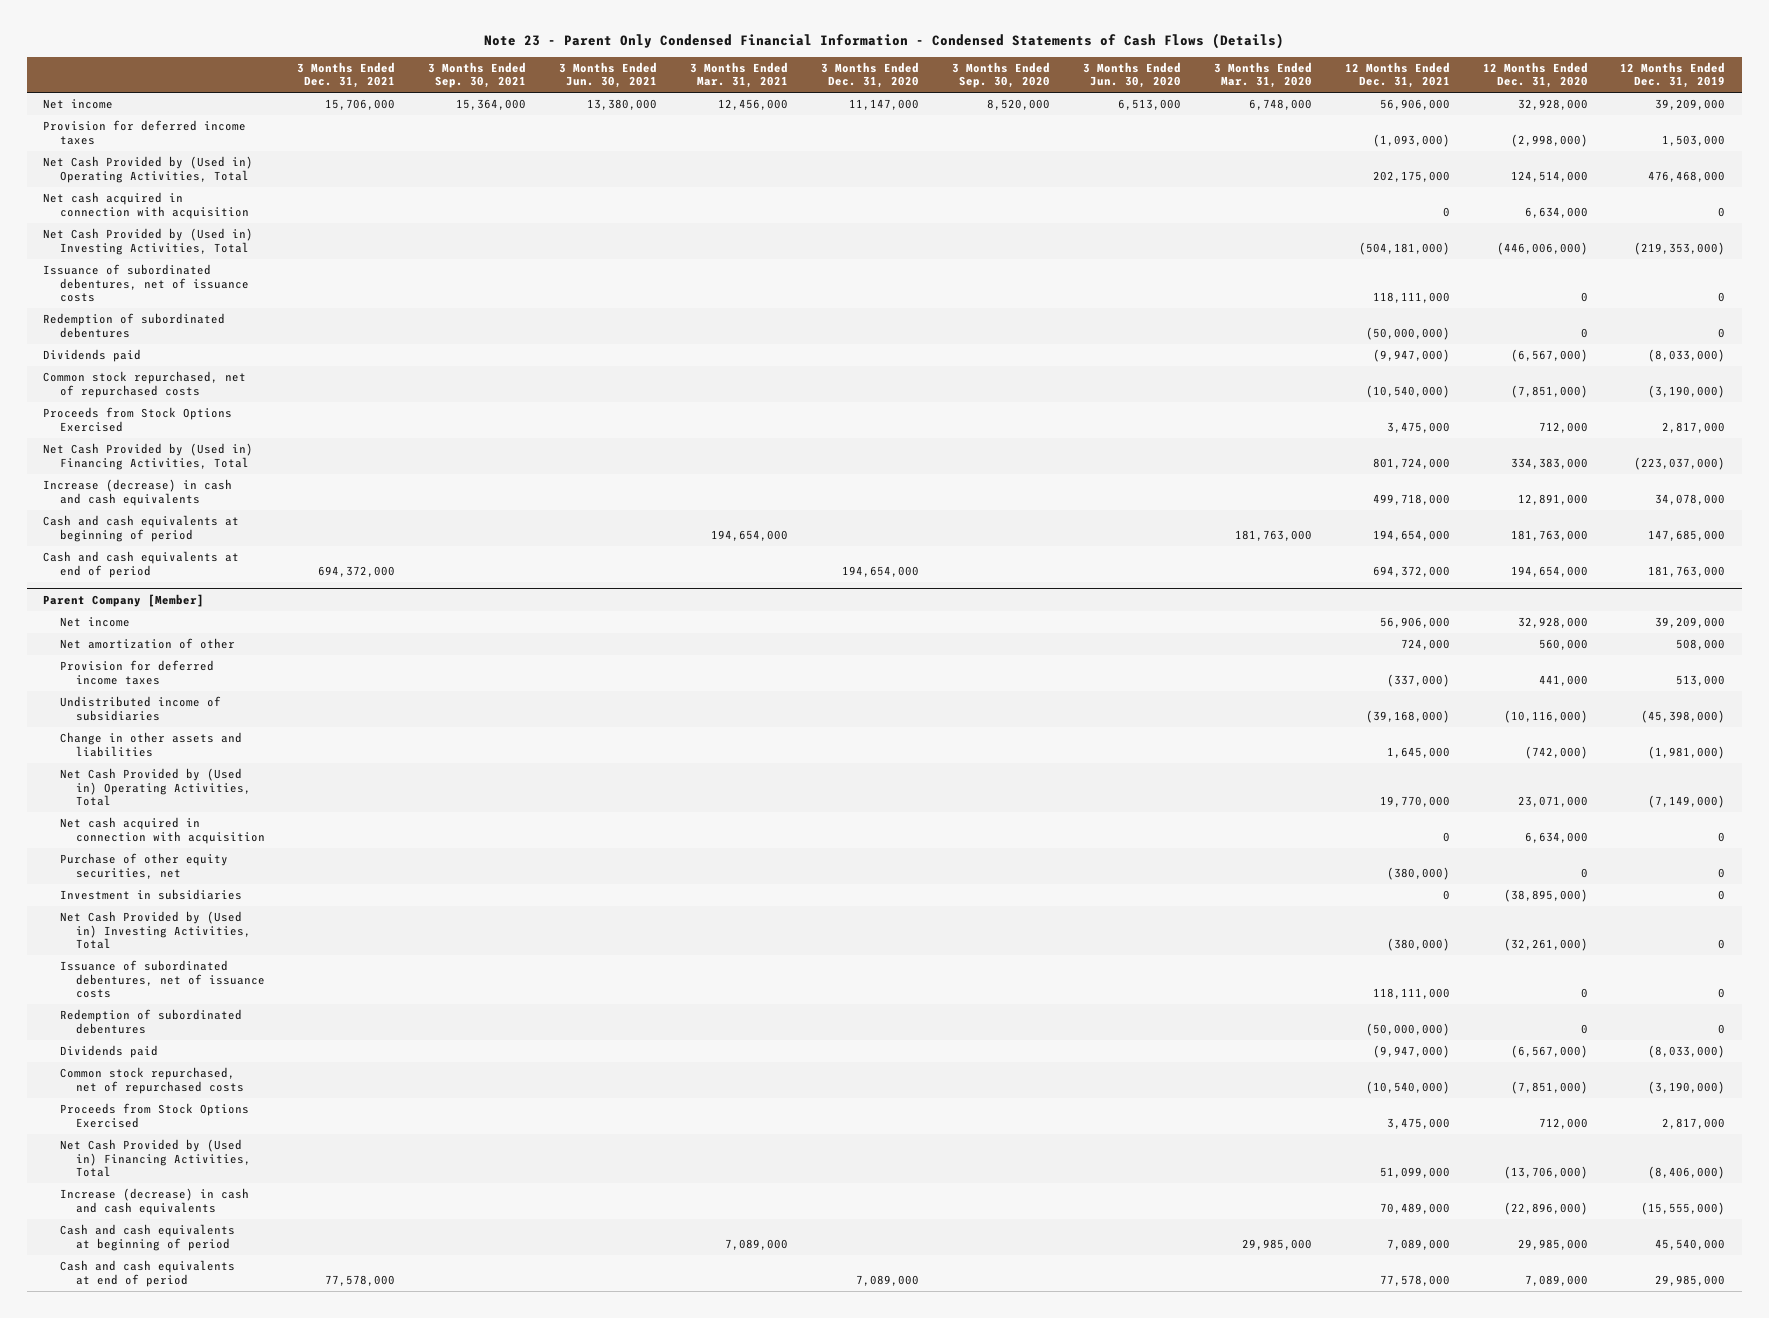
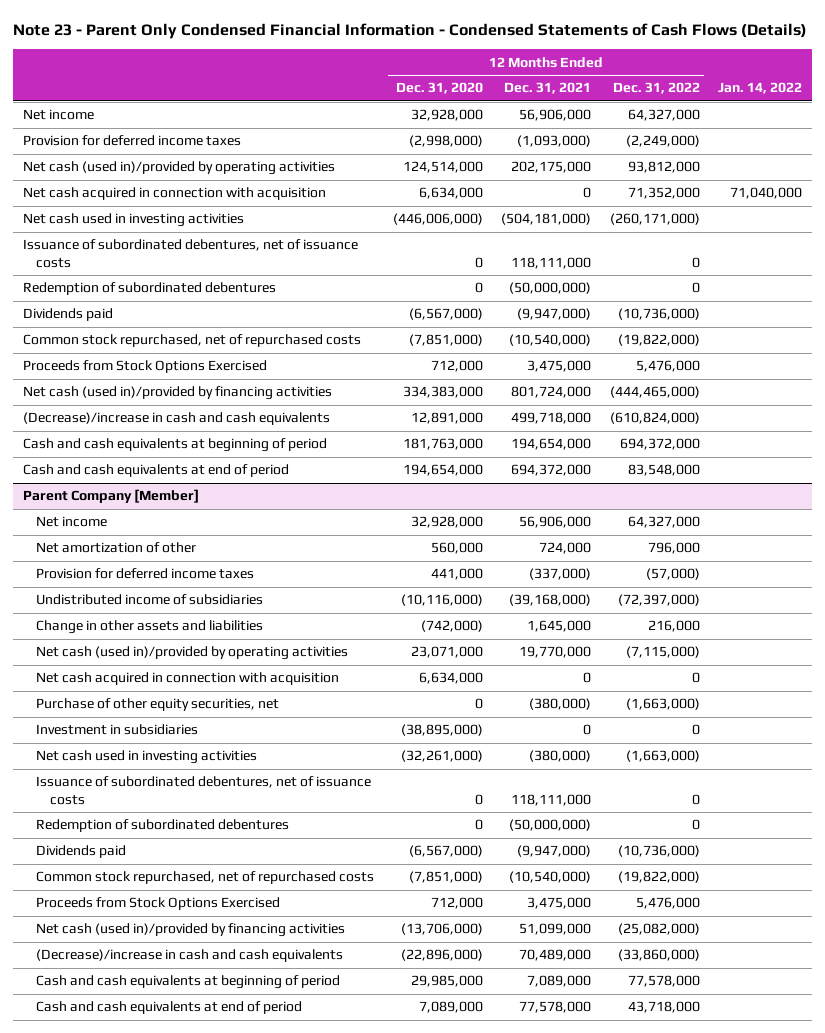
[297,61,396,89] 3 Months Ended Dec. 31, 2021 -> none
[428,61,527,89] 3 Months Ended Sep. 30, 2021 -> none
[559,61,658,89] 3 Months Ended Jun. 30, 2021 -> none
[690,61,789,89] 3 Months Ended Mar. 31, 2021 -> none
[821,61,920,89] 3 Months Ended Dec. 31, 2020 -> none
[951,61,1050,89] 3 Months Ended Sep. 30, 2020 -> none
[1082,61,1181,89] 3 Months Ended Jun. 30, 2020 -> none
[1213,61,1312,89] 3 Months Ended Mar. 31, 2020 -> none
[1620,61,1726,89] 12 Months Ended Dec. 31, 2019 -> none
none -> [612,82,700,95] Dec. 31, 2022
none -> [718,82,803,95] Jan. 14, 2022
[43,156,254,183] Net Cash Provided by (Used in) Operating Activities, Total -> [22,161,335,176] Net cash (used in)/provided by operating activities
[43,228,254,255] Net Cash Provided by (Used in) Investing Activities, Total -> [22,213,244,228] Net cash used in investing activities
[43,443,254,470] Net Cash Provided by (Used in) Financing Activities, Total -> [22,386,332,401] Net cash (used in)/provided by financing activities
[43,479,233,506] Increase (decrease) in cash and cash equivalents -> [22,412,330,426] (Decrease)/increase in cash and cash equivalents
[59,768,251,807] Net Cash Provided by (Used in) Operating Activities, Total -> [36,646,349,661] Net cash (used in)/provided by operating activities
[59,911,251,950] Net Cash Provided by (Used in) Investing Activities, Total -> [36,750,258,765] Net cash used in investing activities
[59,1139,251,1178] Net Cash Provided by (Used in) Financing Activities, Total -> [36,923,346,938] Net cash (used in)/provided by financing activities
[59,1188,249,1215] Increase (decrease) in cash and cash equivalents -> [36,949,344,963] (Decrease)/increase in cash and cash equivalents

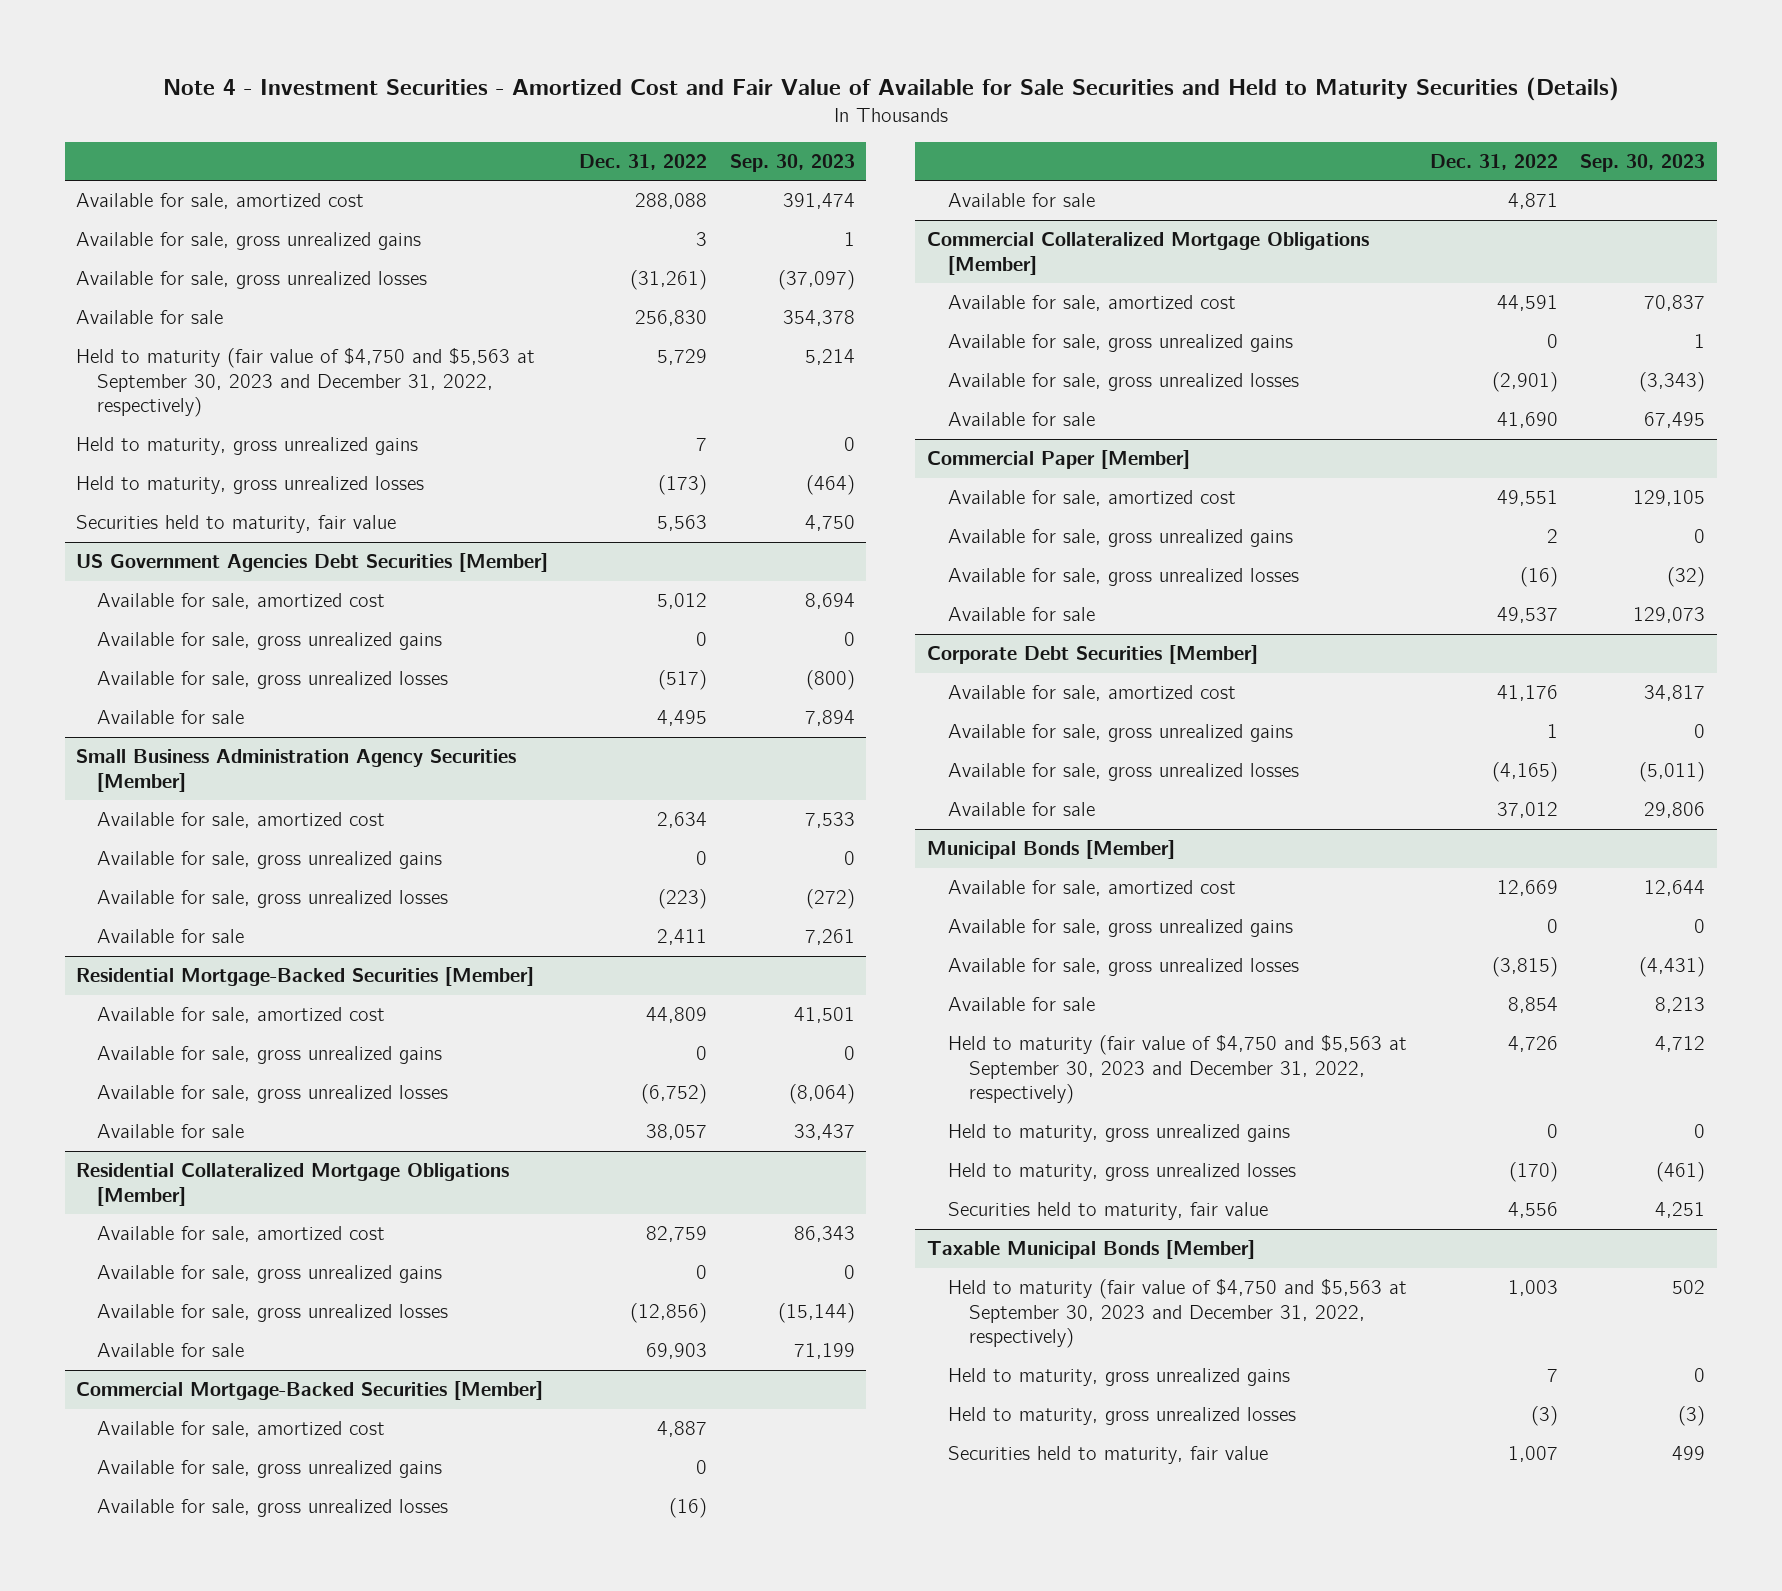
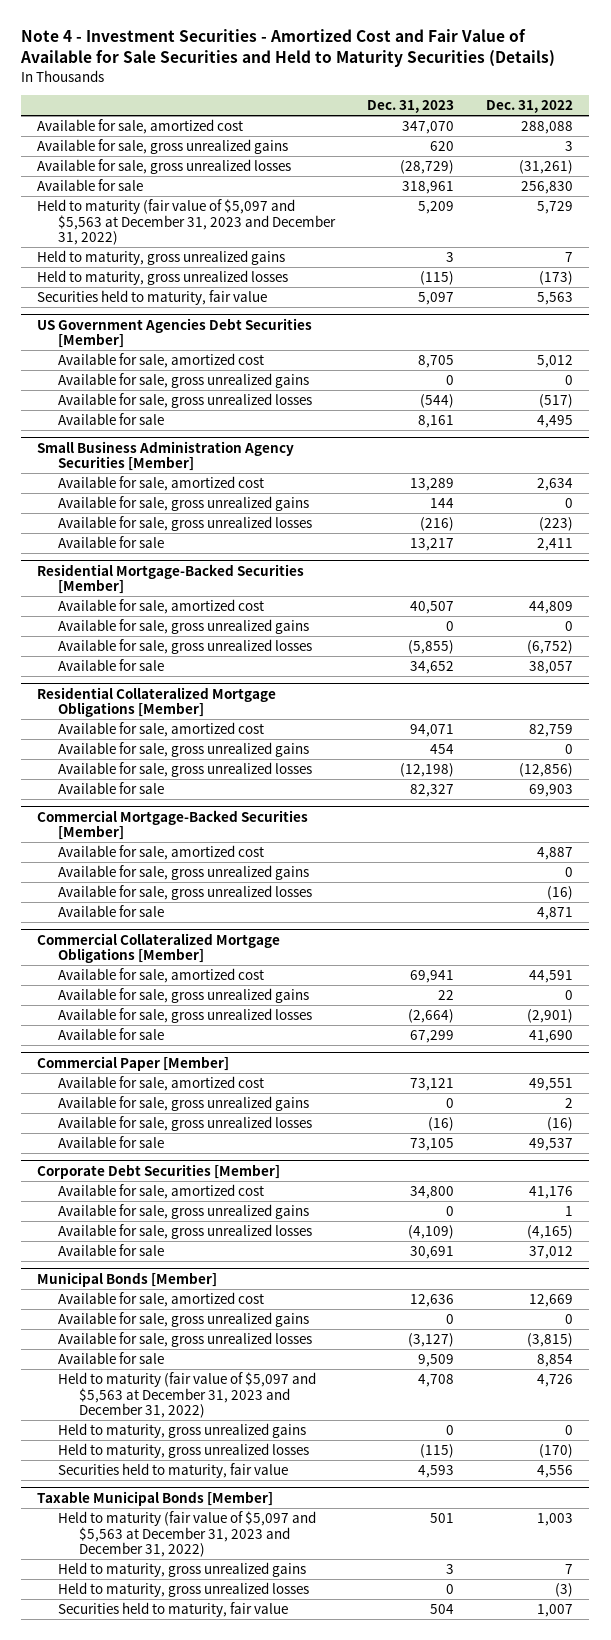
[730,153,856,172] Sep. 30, 2023 -> none
none -> [367,100,455,114] Dec. 31, 2023
[76,348,536,418] Held to maturity (fair value of $4,750 and $5,563 at September 30, 2023 and December 31, 2022, respectively) -> [37,198,336,246] Held to maturity (fair value of $5,097 and $5,563 at December 31, 2023 and December 31, 2022)
[947,1035,1407,1105] Held to maturity (fair value of $4,750 and $5,563 at September 30, 2023 and December 31, 2022, respectively) -> [57,1371,316,1419] Held to maturity (fair value of $5,097 and $5,563 at December 31, 2023 and December 31, 2022)
[947,1279,1407,1349] Held to maturity (fair value of $4,750 and $5,563 at September 30, 2023 and December 31, 2022, respectively) -> [57,1510,316,1558] Held to maturity (fair value of $5,097 and $5,563 at December 31, 2023 and December 31, 2022)

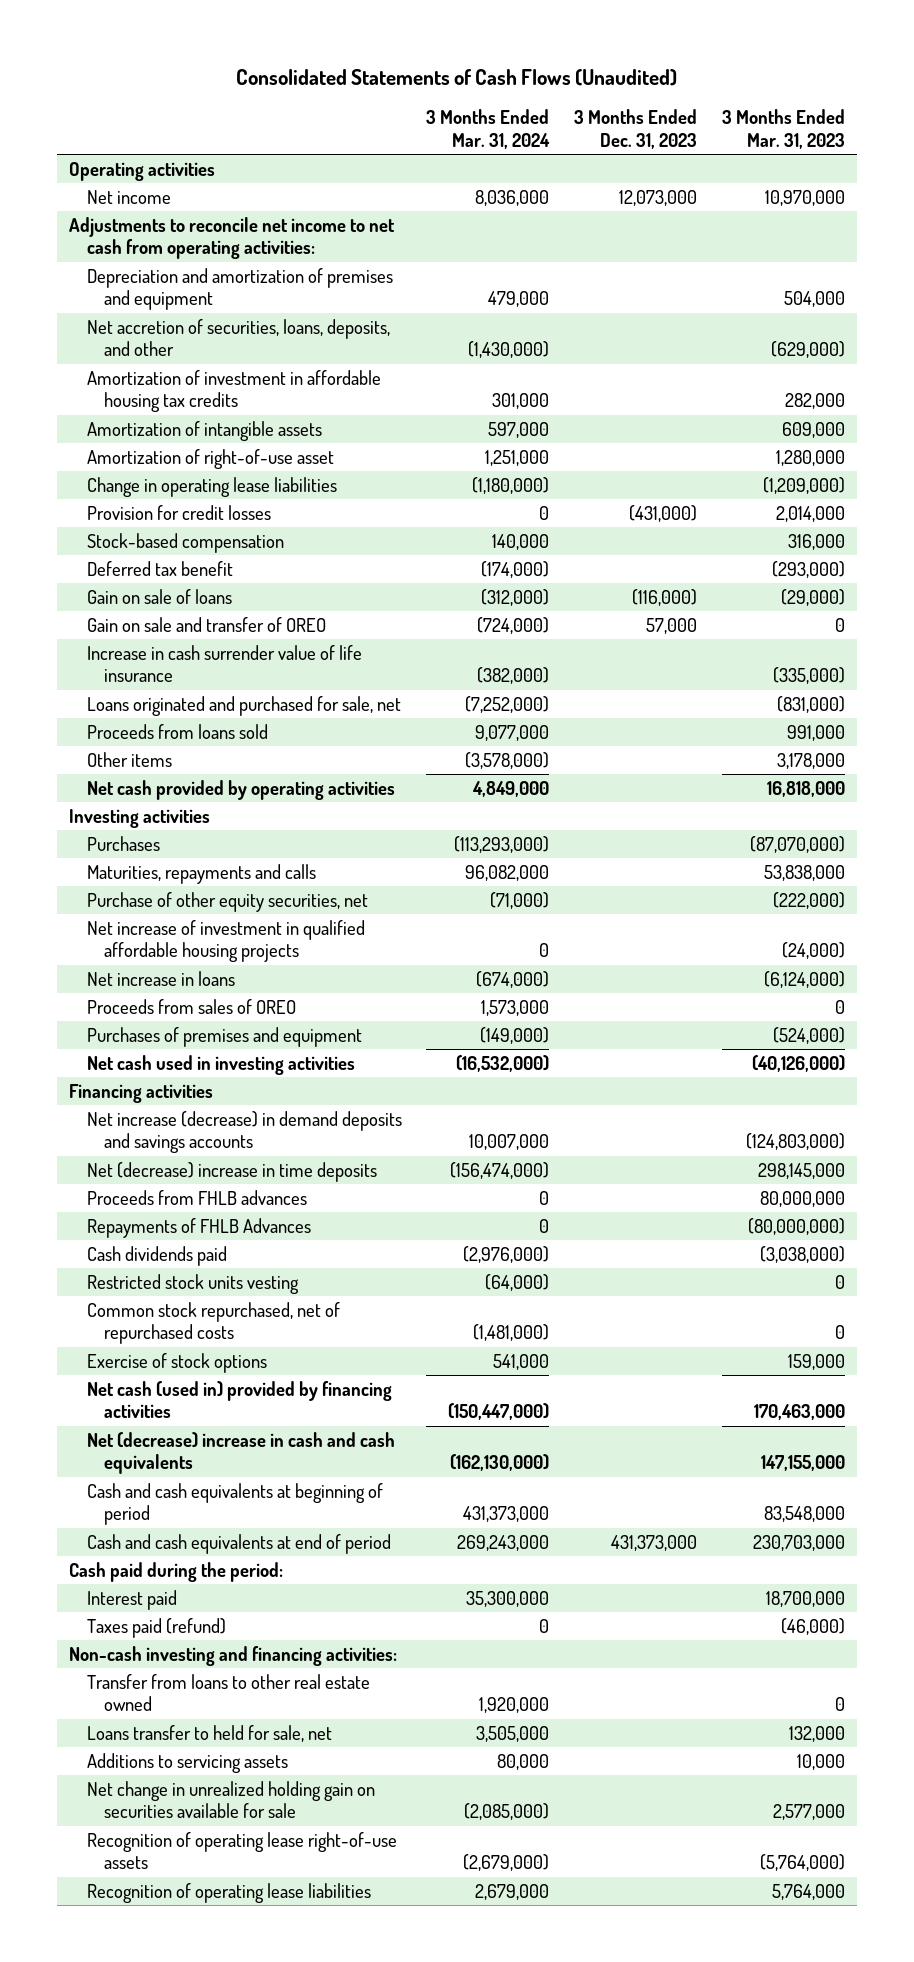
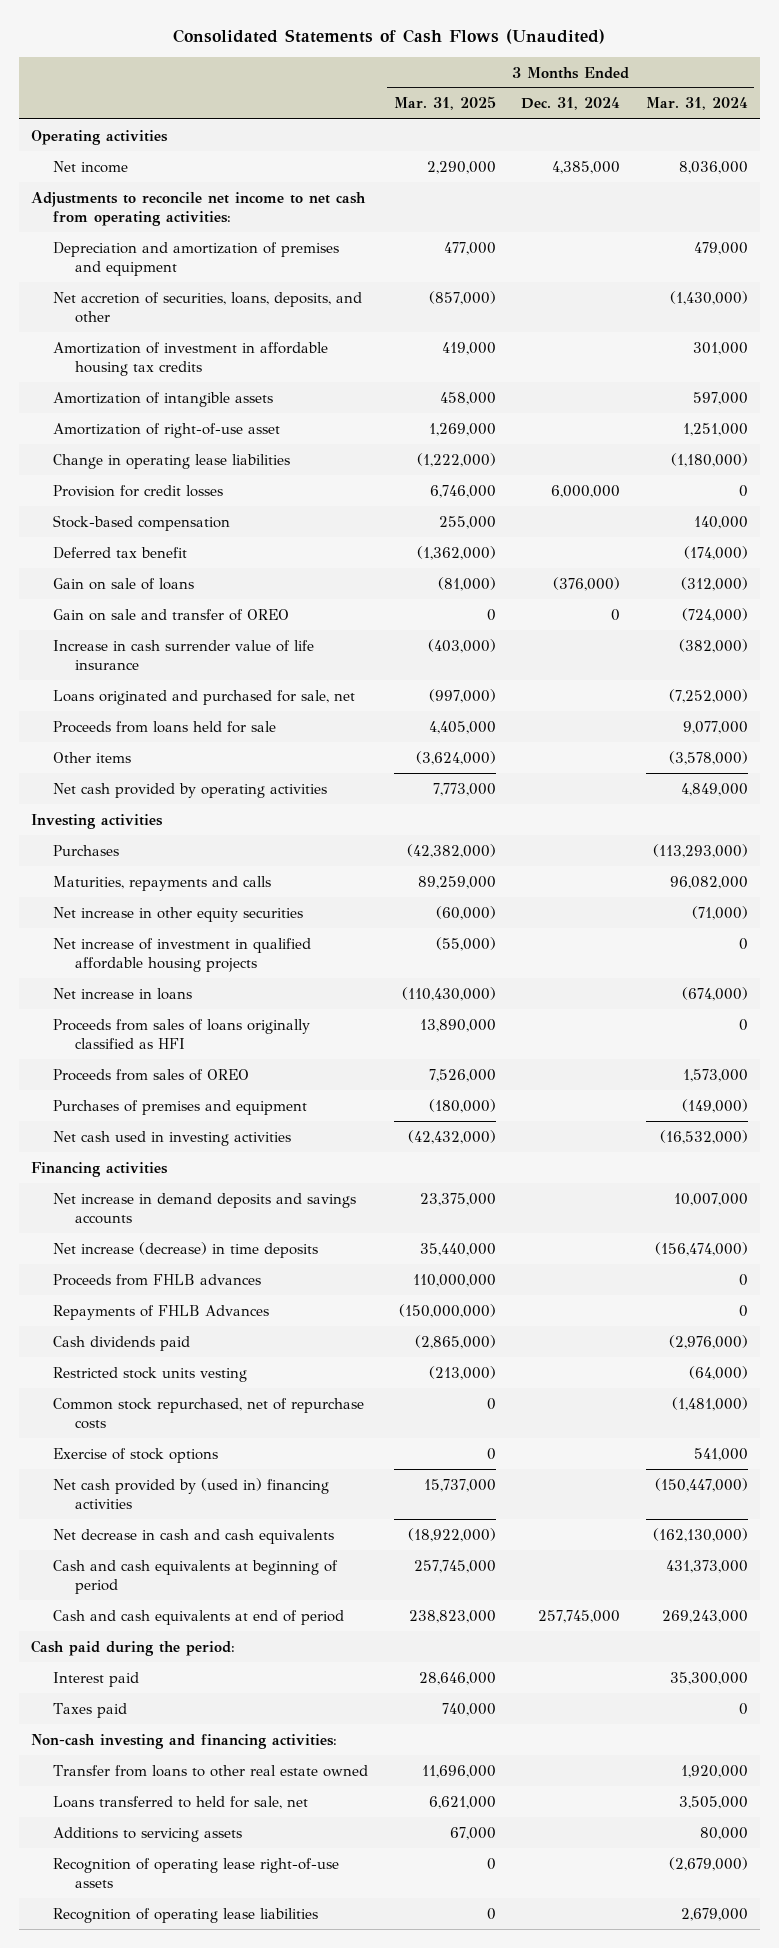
[573,109,697,149] 3 Months Ended Dec. 31, 2023 -> none
[721,109,845,149] 3 Months Ended Mar. 31, 2023 -> none
none -> [393,96,496,111] Mar. 31, 2025
none -> [521,97,621,111] Dec. 31, 2024
[86,723,268,739] Proceeds from loans sold -> [53,720,277,733] Proceeds from loans held for sale
[86,891,368,912] Purchase of other equity securities, net -> [53,906,304,922] Net increase in other equity securities
none -> [53,1018,311,1049] Proceeds from sales of loans originally classified as HFI
[86,1110,402,1154] Net increase (decrease) in demand deposits and savings accounts -> [53,1192,357,1224] Net increase in demand deposits and savings accounts
[86,1161,377,1182] Net (decrease) increase in time deposits -> [53,1241,319,1258] Net increase (decrease) in time deposits
[86,1301,340,1345] Common stock repurchased, net of repurchased costs -> [53,1397,365,1429] Common stock repurchased, net of repurchase costs
[86,1380,392,1419] Net cash (used in) provided by financing activities -> [53,1477,330,1509] Net cash provided by (used in) financing activities
[86,1431,395,1475] Net (decrease) increase in cash and cash equivalents -> [53,1528,335,1544] Net decrease in cash and cash equivalents
[86,1617,226,1638] Taxes paid (refund) -> [53,1702,128,1718] Taxes paid
[86,1724,332,1742] Loans transfer to held for sale, net -> [53,1795,309,1809] Loans transferred to held for sale, net
[86,1780,375,1819] Net change in unrealized holding gain on securities available for sale -> none

